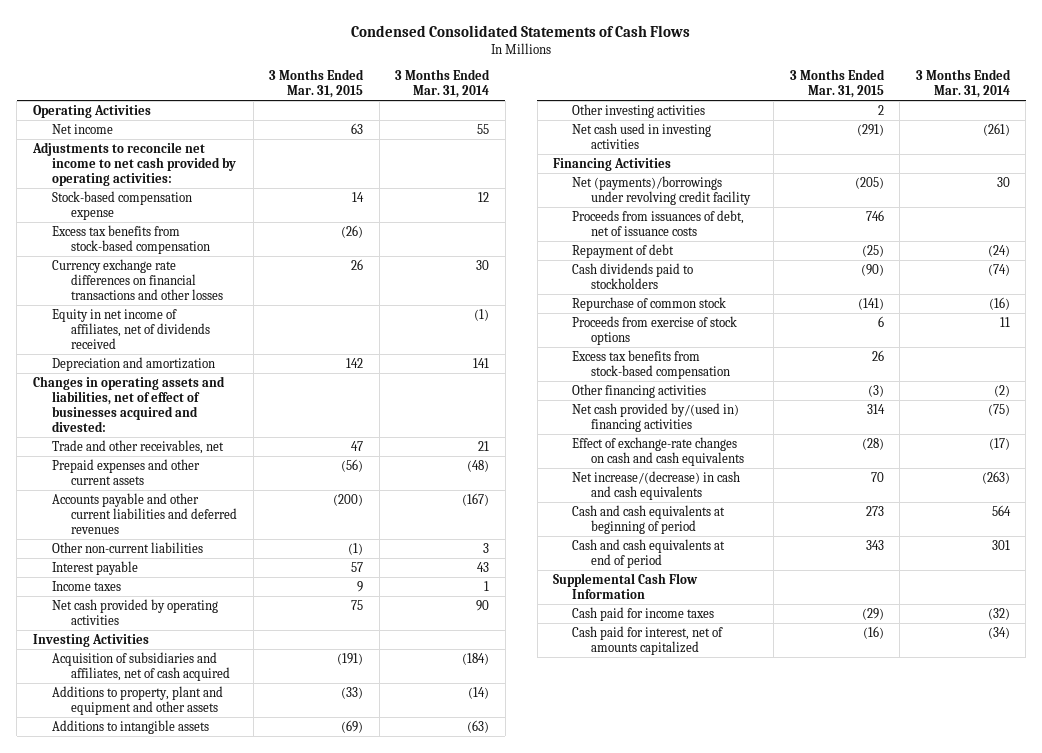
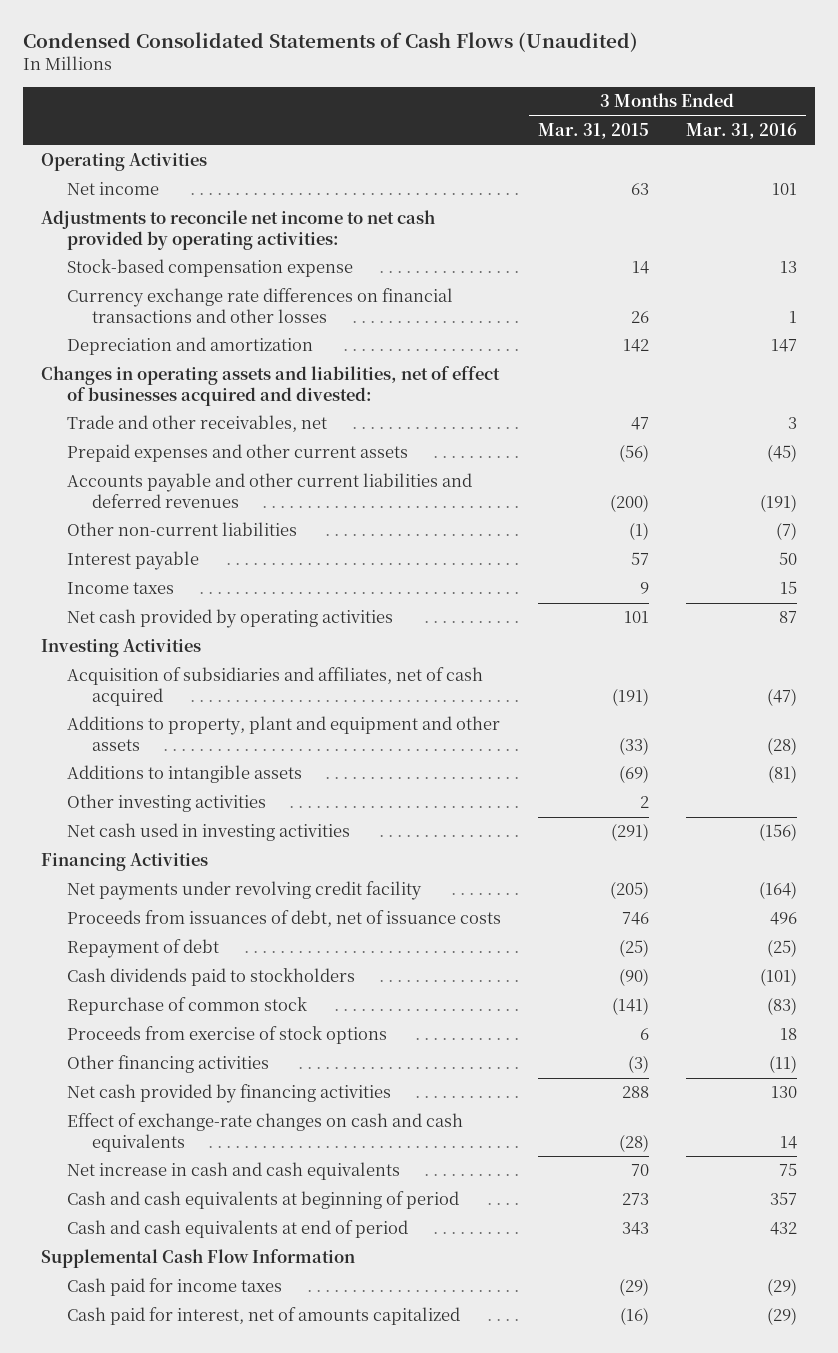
[351,24,691,37] Condensed Consolidated Statements of Cash Flows -> [22,32,638,53] Condensed Consolidated Statements of Cash Flows (Unaudited)
[395,69,491,99] 3 Months Ended Mar. 31, 2014 -> none
none -> [685,123,797,140] Mar. 31, 2016
[51,224,211,254] Excess tax benefits from stock-based compensation -> none
[51,308,211,349] Equity in net income of affiliates, net of dividends received -> none
[351,599,364,610] 75 -> [623,611,649,624] 101
[572,175,752,205] Net (payments)/borrowings under revolving credit facility -> [66,881,422,901] Net payments under revolving credit facility
[572,349,731,379] Excess tax benefits from stock-based compensation -> none
[572,402,740,432] Net cash provided by/(used in) financing activities -> [66,1084,391,1104] Net cash provided by financing activities
[866,403,885,414] 314 -> [621,1086,649,1099] 288
[572,470,741,500] Net increase/(decrease) in cash and cash equivalents -> [66,1162,400,1181] Net increase in cash and cash equivalents

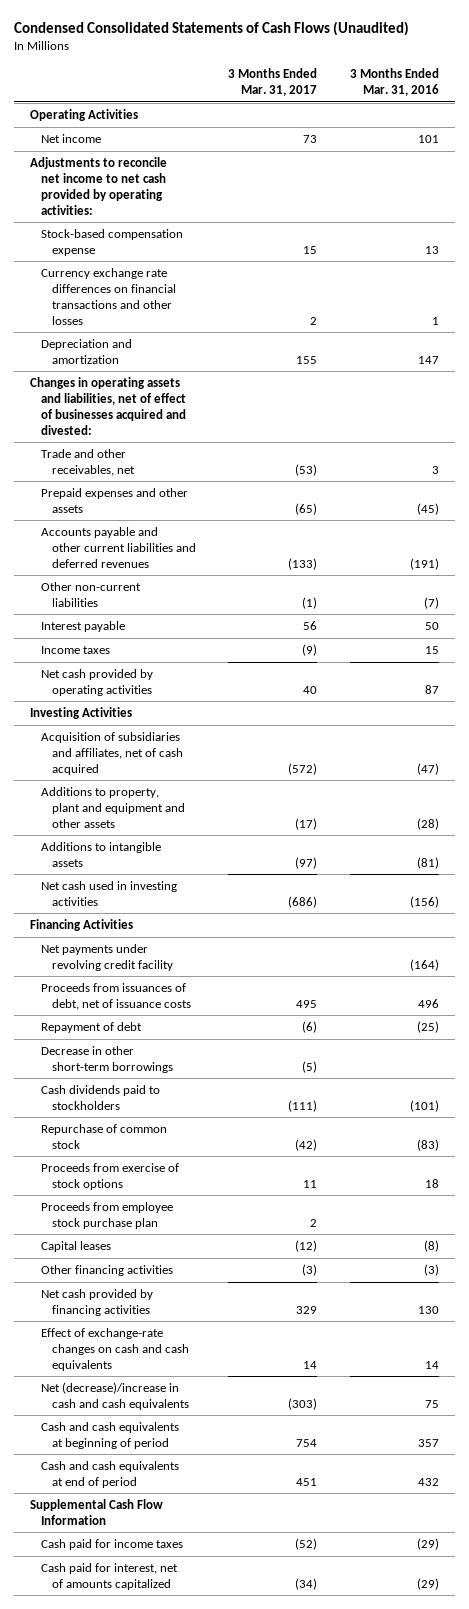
[537,123,649,140] Mar. 31, 2015 -> none
none -> [228,68,318,97] 3 Months Ended Mar. 31, 2017
[66,444,408,463] Prepaid expenses and other current assets -> [40,487,188,513] Prepaid expenses and other assets
[66,794,266,813] Other investing activities -> none
none -> [40,1045,173,1073] Decrease in other short-term borrowings
none -> [40,1201,173,1229] Proceeds from employee stock purchase plan
none -> [40,1240,111,1252] Capital leases
[768,1055,797,1074] (11) -> [423,1263,439,1276] (3)
[66,1162,400,1181] Net increase in cash and cash equivalents -> [40,1381,189,1410] Net (decrease)/increase in cash and cash equivalents

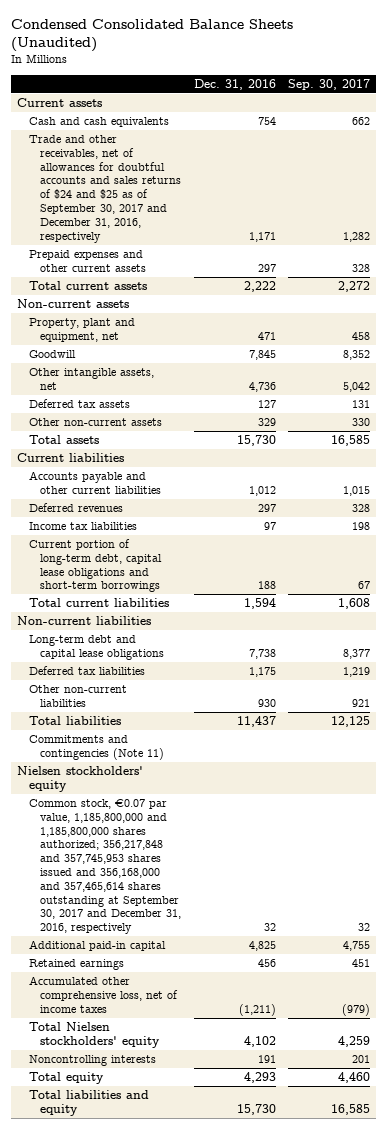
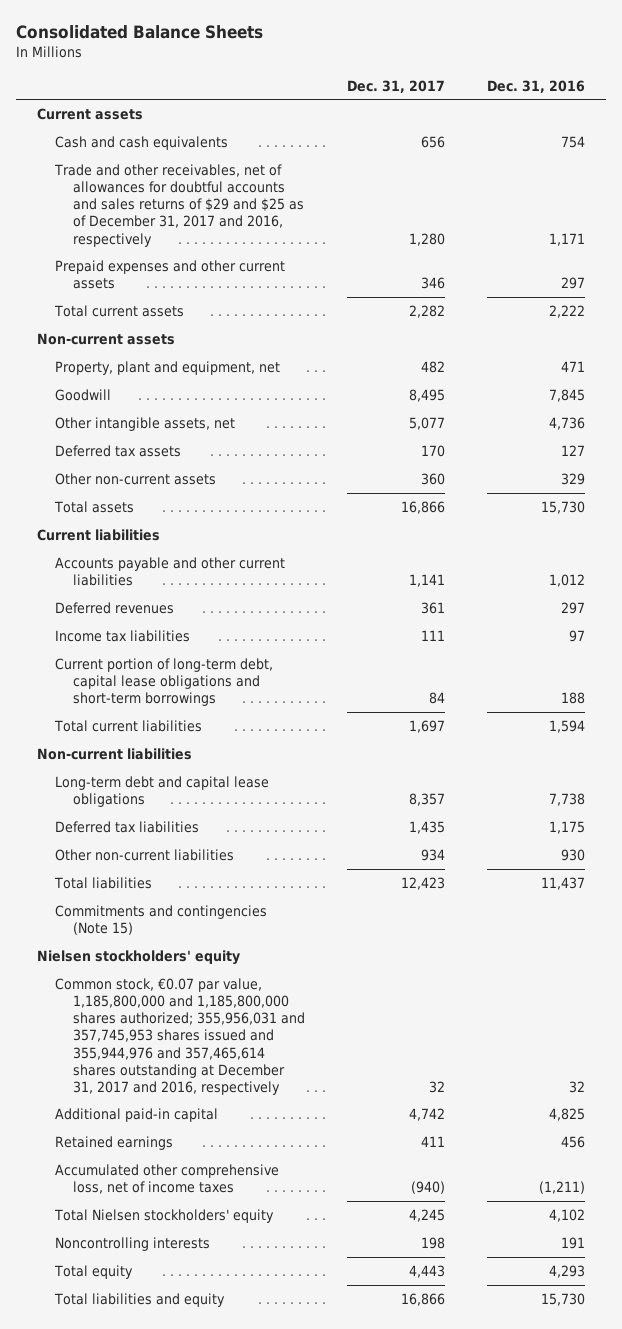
[11,19,294,53] Condensed Consolidated Balance Sheets (Unaudited) -> [15,24,263,39] Consolidated Balance Sheets
[287,78,370,90] Sep. 30, 2017 -> none
none -> [346,79,445,93] Dec. 31, 2017
[28,135,182,243] Trade and other receivables, net of allowances for doubtful accounts and sales returns of $24 and $25 as of September 30, 2017 and December 31, 2016, respectively -> [53,164,304,247] Trade and other receivables, net of allowances for doubtful accounts and sales returns of $29 and $25 as of December 31, 2017 and 2016, respectively
[28,735,165,760] Commitments and contingencies (Note 11) -> [54,905,267,936] Commitments and contingencies (Note 15)
[28,799,182,935] Common stock, €0.07 par value, 1,185,800,000 and 1,185,800,000 shares authorized; 356,217,848 and 357,745,953 shares issued and 356,168,000 and 357,465,614 shares outstanding at September 30, 2017 and December 31, 2016, respectively -> [54,978,305,1095] Common stock, €0.07 par value, 1,185,800,000 and 1,185,800,000 shares authorized; 355,956,031 and 357,745,953 shares issued and 355,944,976 and 357,465,614 shares outstanding at December 31, 2017 and 2016, respectively

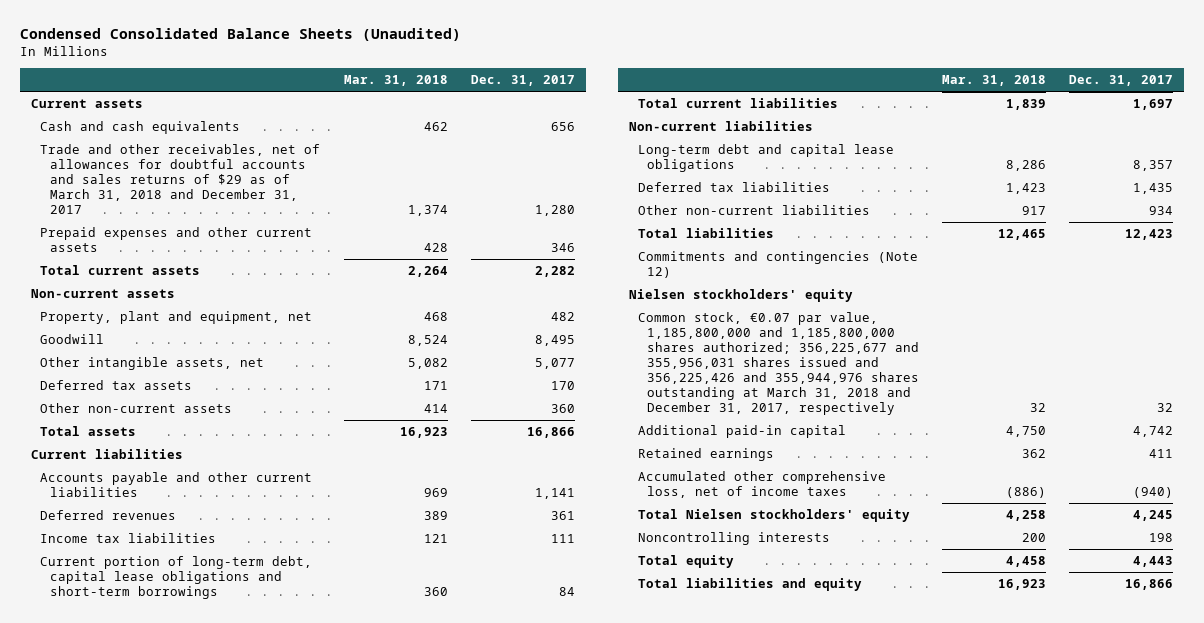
[15,24,263,39] Consolidated Balance Sheets -> [19,28,461,42] Condensed Consolidated Balance Sheets (Unaudited)
[487,79,586,93] Dec. 31, 2016 -> none
none -> [344,75,449,87] Mar. 31, 2018
[53,164,304,247] Trade and other receivables, net of allowances for doubtful accounts and sales returns of $29 and $25 as of December 31, 2017 and 2016, respectively -> [40,143,321,215] Trade and other receivables, net of allowances for doubtful accounts and sales returns of $29 as of March 31, 2018 and December 31, 2017
[54,905,267,936] Commitments and contingencies (Note 15) -> [638,250,919,278] Commitments and contingencies (Note 12)
[54,978,305,1095] Common stock, €0.07 par value, 1,185,800,000 and 1,185,800,000 shares authorized; 355,956,031 and 357,745,953 shares issued and 355,944,976 and 357,465,614 shares outstanding at December 31, 2017 and 2016, respectively -> [638,311,920,416] Common stock, €0.07 par value, 1,185,800,000 and 1,185,800,000 shares authorized; 356,225,677 and 355,956,031 shares issued and 356,225,426 and 355,944,976 shares outstanding at March 31, 2018 and December 31, 2017, respectively

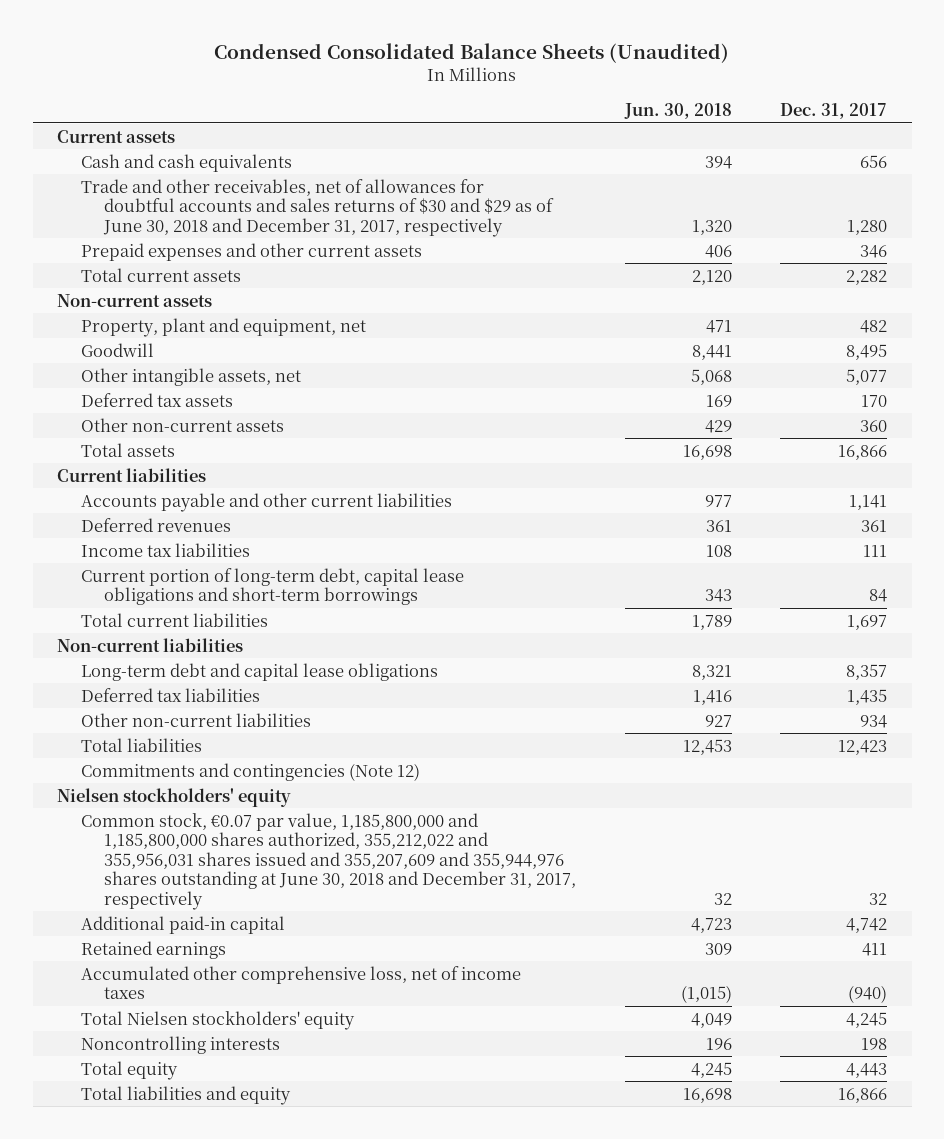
[344,75,449,87] Mar. 31, 2018 -> none
none -> [623,103,732,120] Jun. 30, 2018
[40,143,321,215] Trade and other receivables, net of allowances for doubtful accounts and sales returns of $29 as of March 31, 2018 and December 31, 2017 -> [80,178,554,237] Trade and other receivables, net of allowances for doubtful accounts and sales returns of $30 and $29 as of June 30, 2018 and December 31, 2017, respectively
[638,311,920,416] Common stock, €0.07 par value, 1,185,800,000 and 1,185,800,000 shares authorized; 356,225,677 and 355,956,031 shares issued and 356,225,426 and 355,944,976 shares outstanding at March 31, 2018 and December 31, 2017, respectively -> [80,812,576,910] Common stock, €0.07 par value, 1,185,800,000 and 1,185,800,000 shares authorized, 355,212,022 and 355,956,031 shares issued and 355,207,609 and 355,944,976 shares outstanding at June 30, 2018 and December 31, 2017, respectively

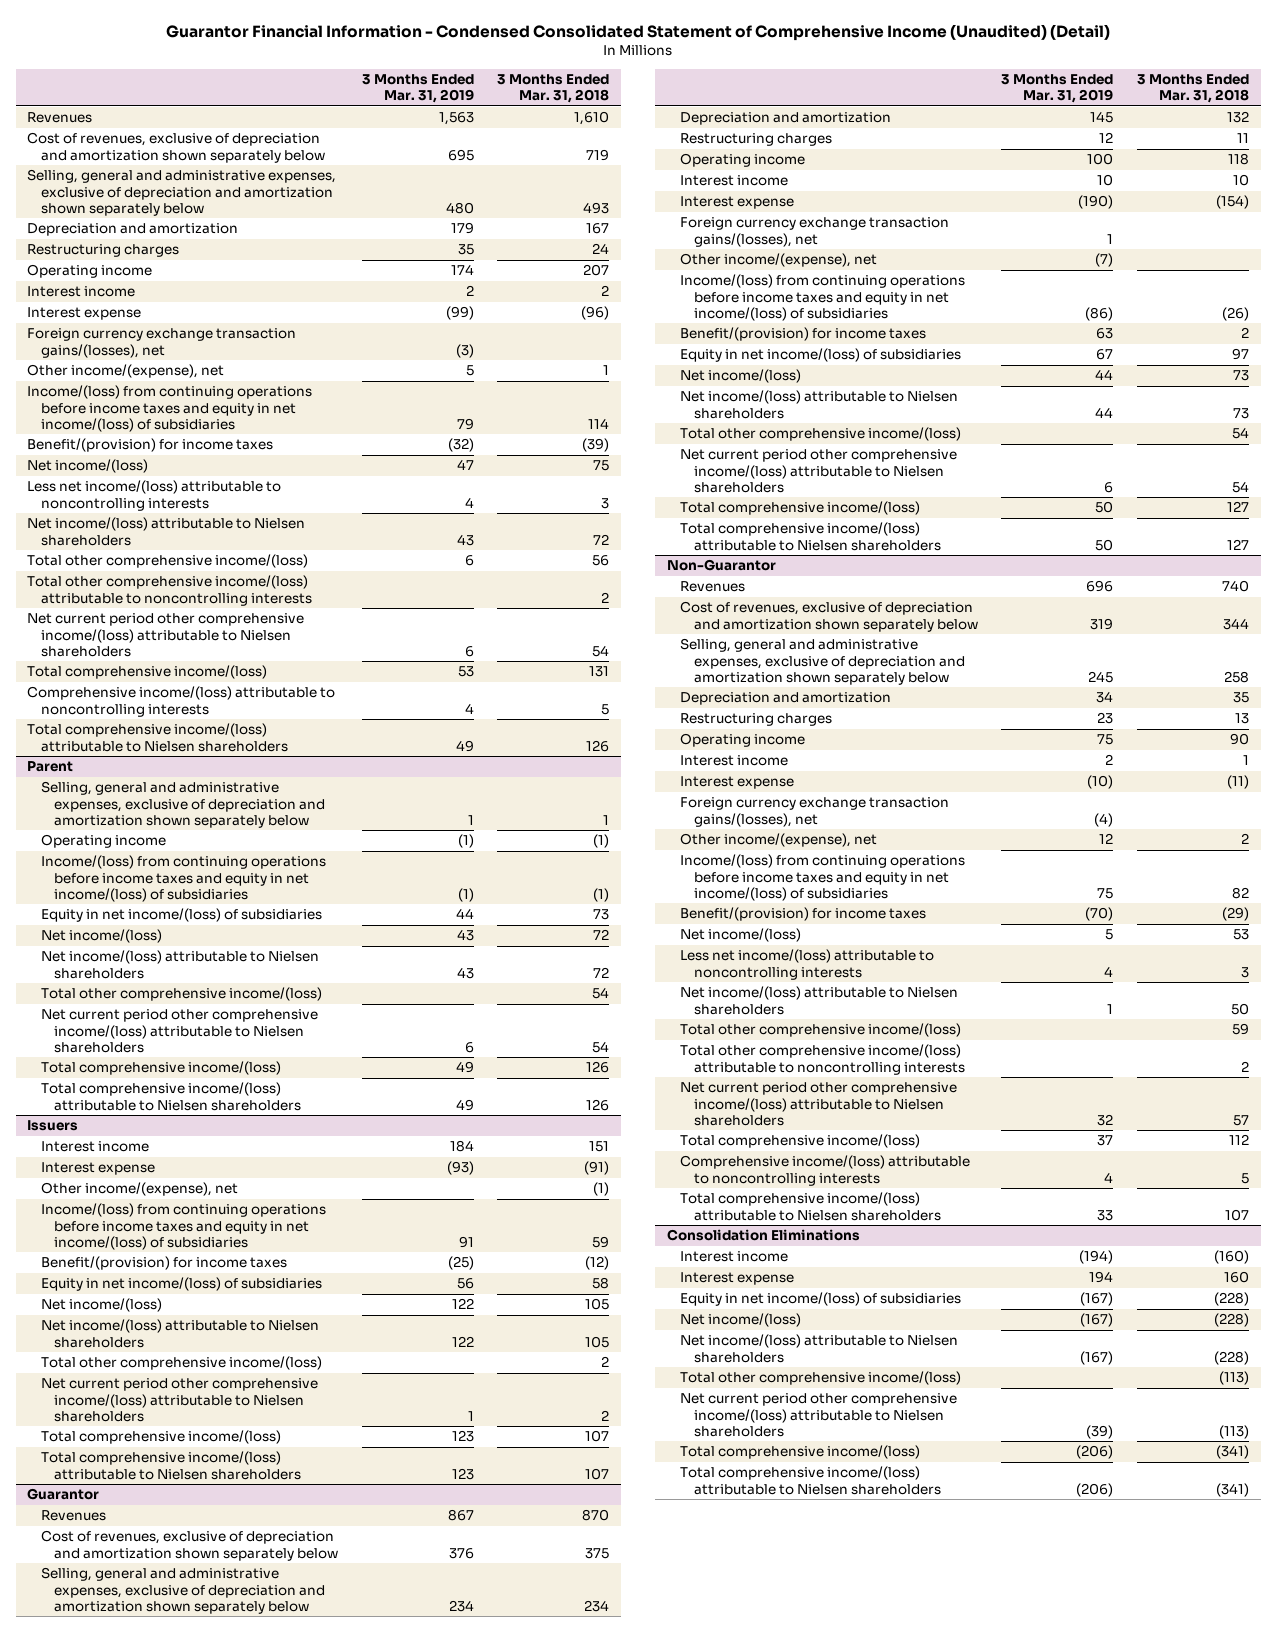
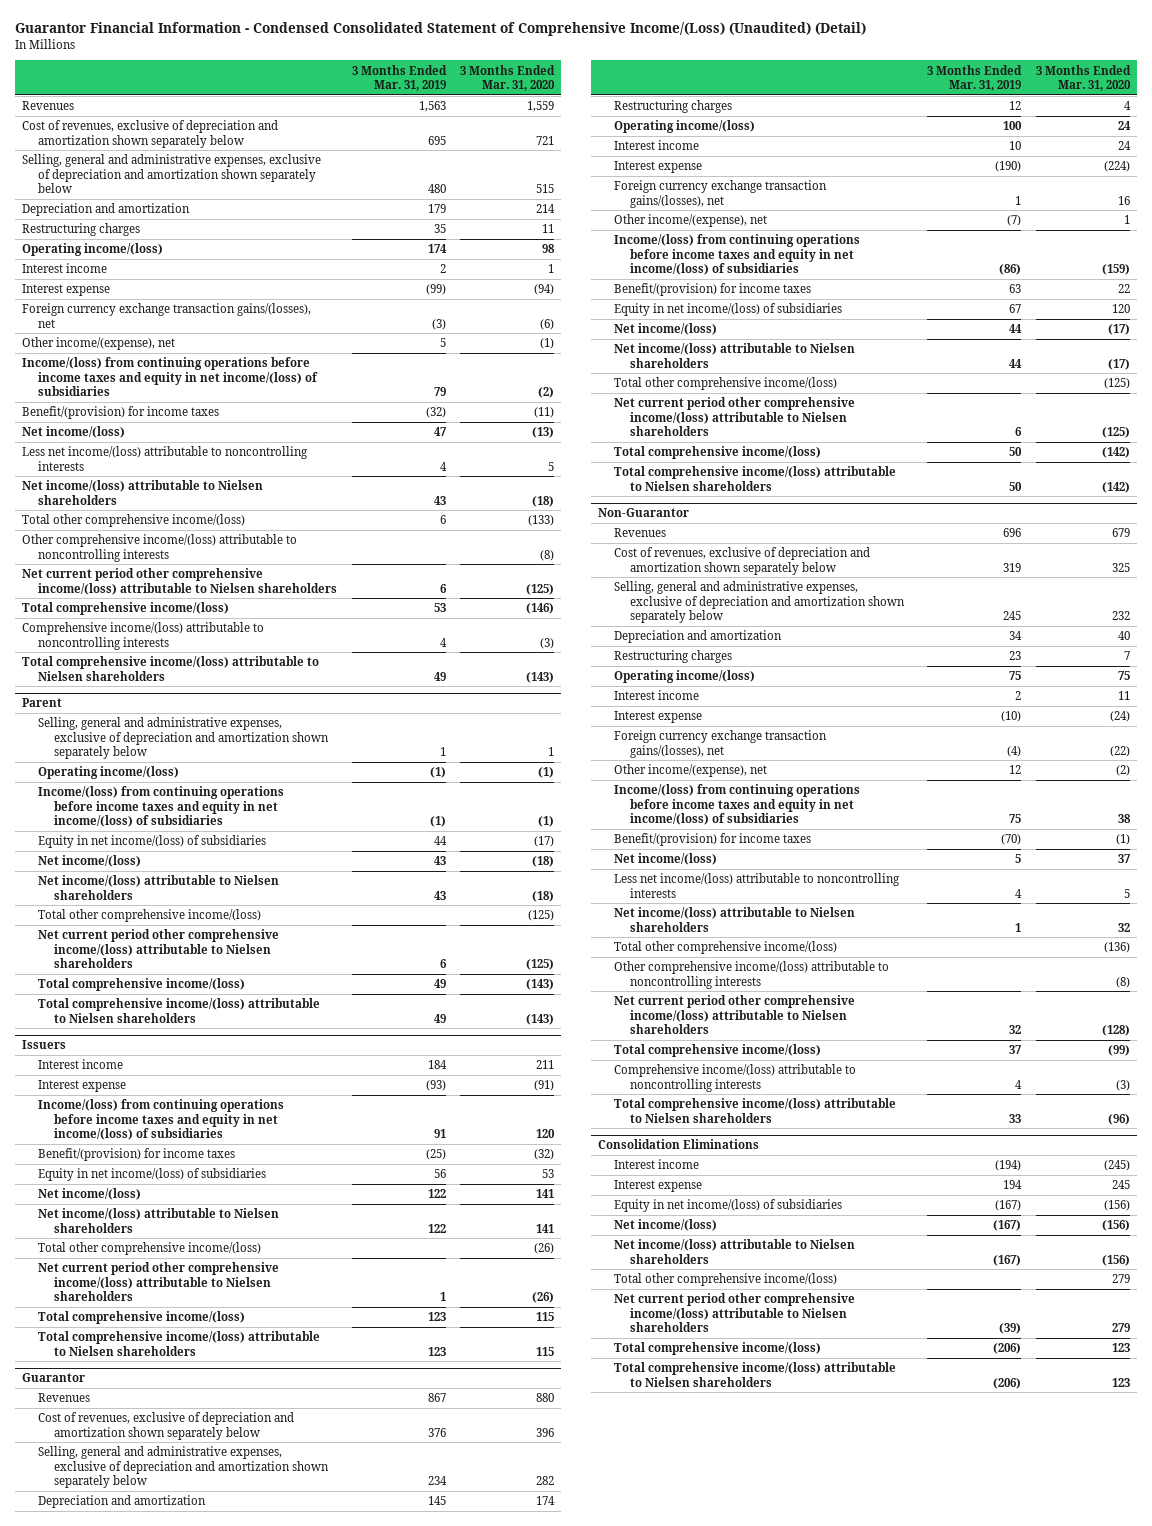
[166,23,1111,41] Guarantor Financial Information - Condensed Consolidated Statement of Comprehensive Income (Unaudited) (Detail) -> [14,21,866,36] Guarantor Financial Information - Condensed Consolidated Statement of Comprehensive Income/(Loss) (Unaudited) (Detail)
[497,74,610,104] 3 Months Ended Mar. 31, 2018 -> none
none -> [460,64,556,91] 3 Months Ended Mar. 31, 2020
[27,264,153,279] Operating income -> [21,243,163,257] Operating income/(loss)
[27,575,312,606] Total other comprehensive income/(loss) attributable to noncontrolling interests -> [21,534,297,562] Other comprehensive income/(loss) attributable to noncontrolling interests
[40,834,166,849] Operating income -> [37,766,179,780] Operating income/(loss)
[40,1182,238,1197] Other income/(expense), net -> none
[680,153,806,168] Operating income -> [613,120,755,134] Operating income/(loss)
[680,733,806,748] Operating income -> [613,670,755,684] Operating income/(loss)
[680,1044,966,1075] Total other comprehensive income/(loss) attributable to noncontrolling interests -> [613,961,889,989] Other comprehensive income/(loss) attributable to noncontrolling interests

